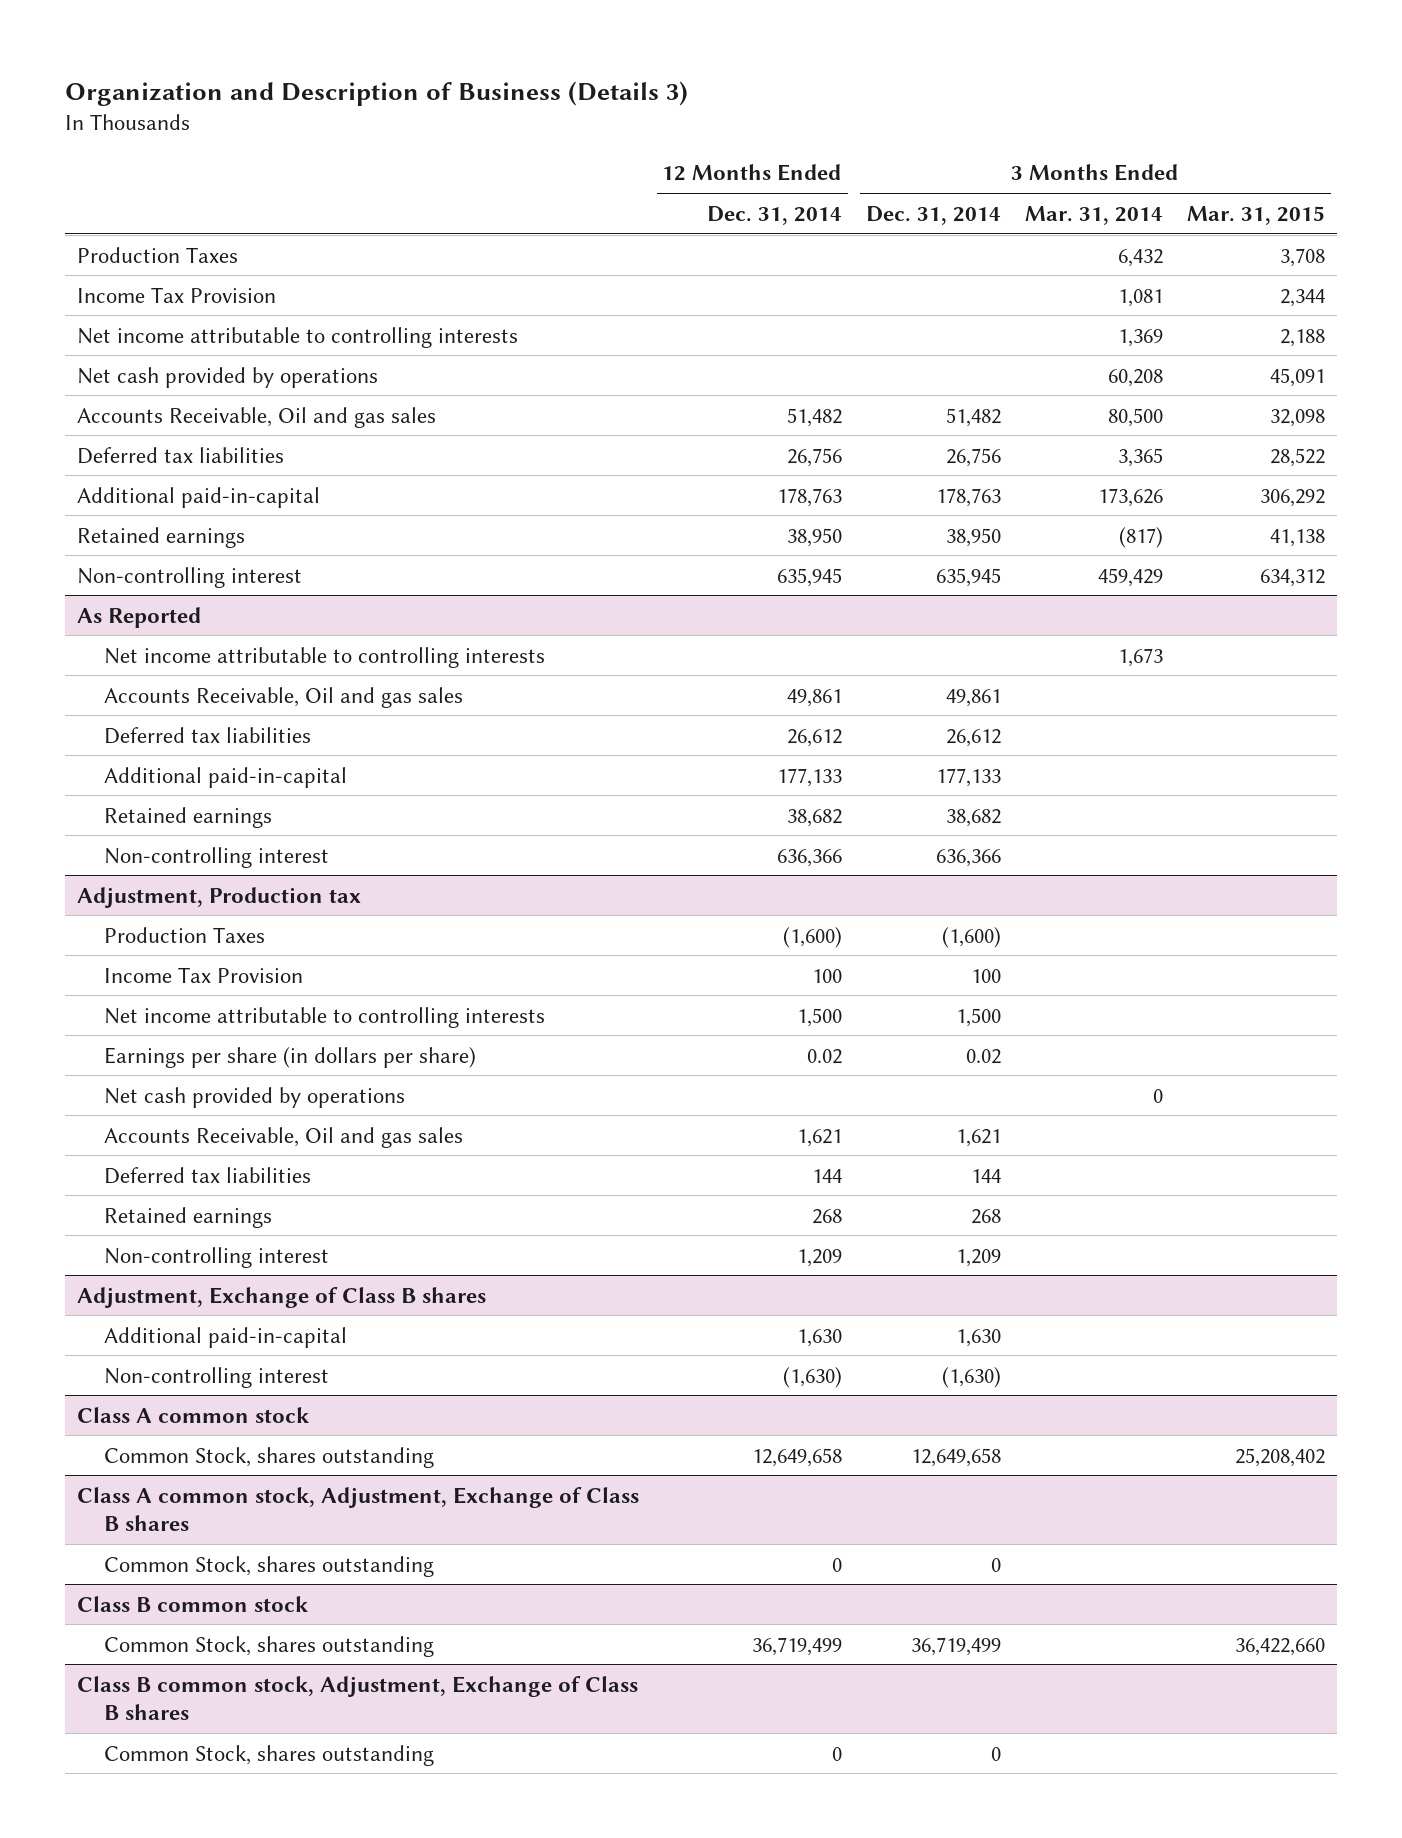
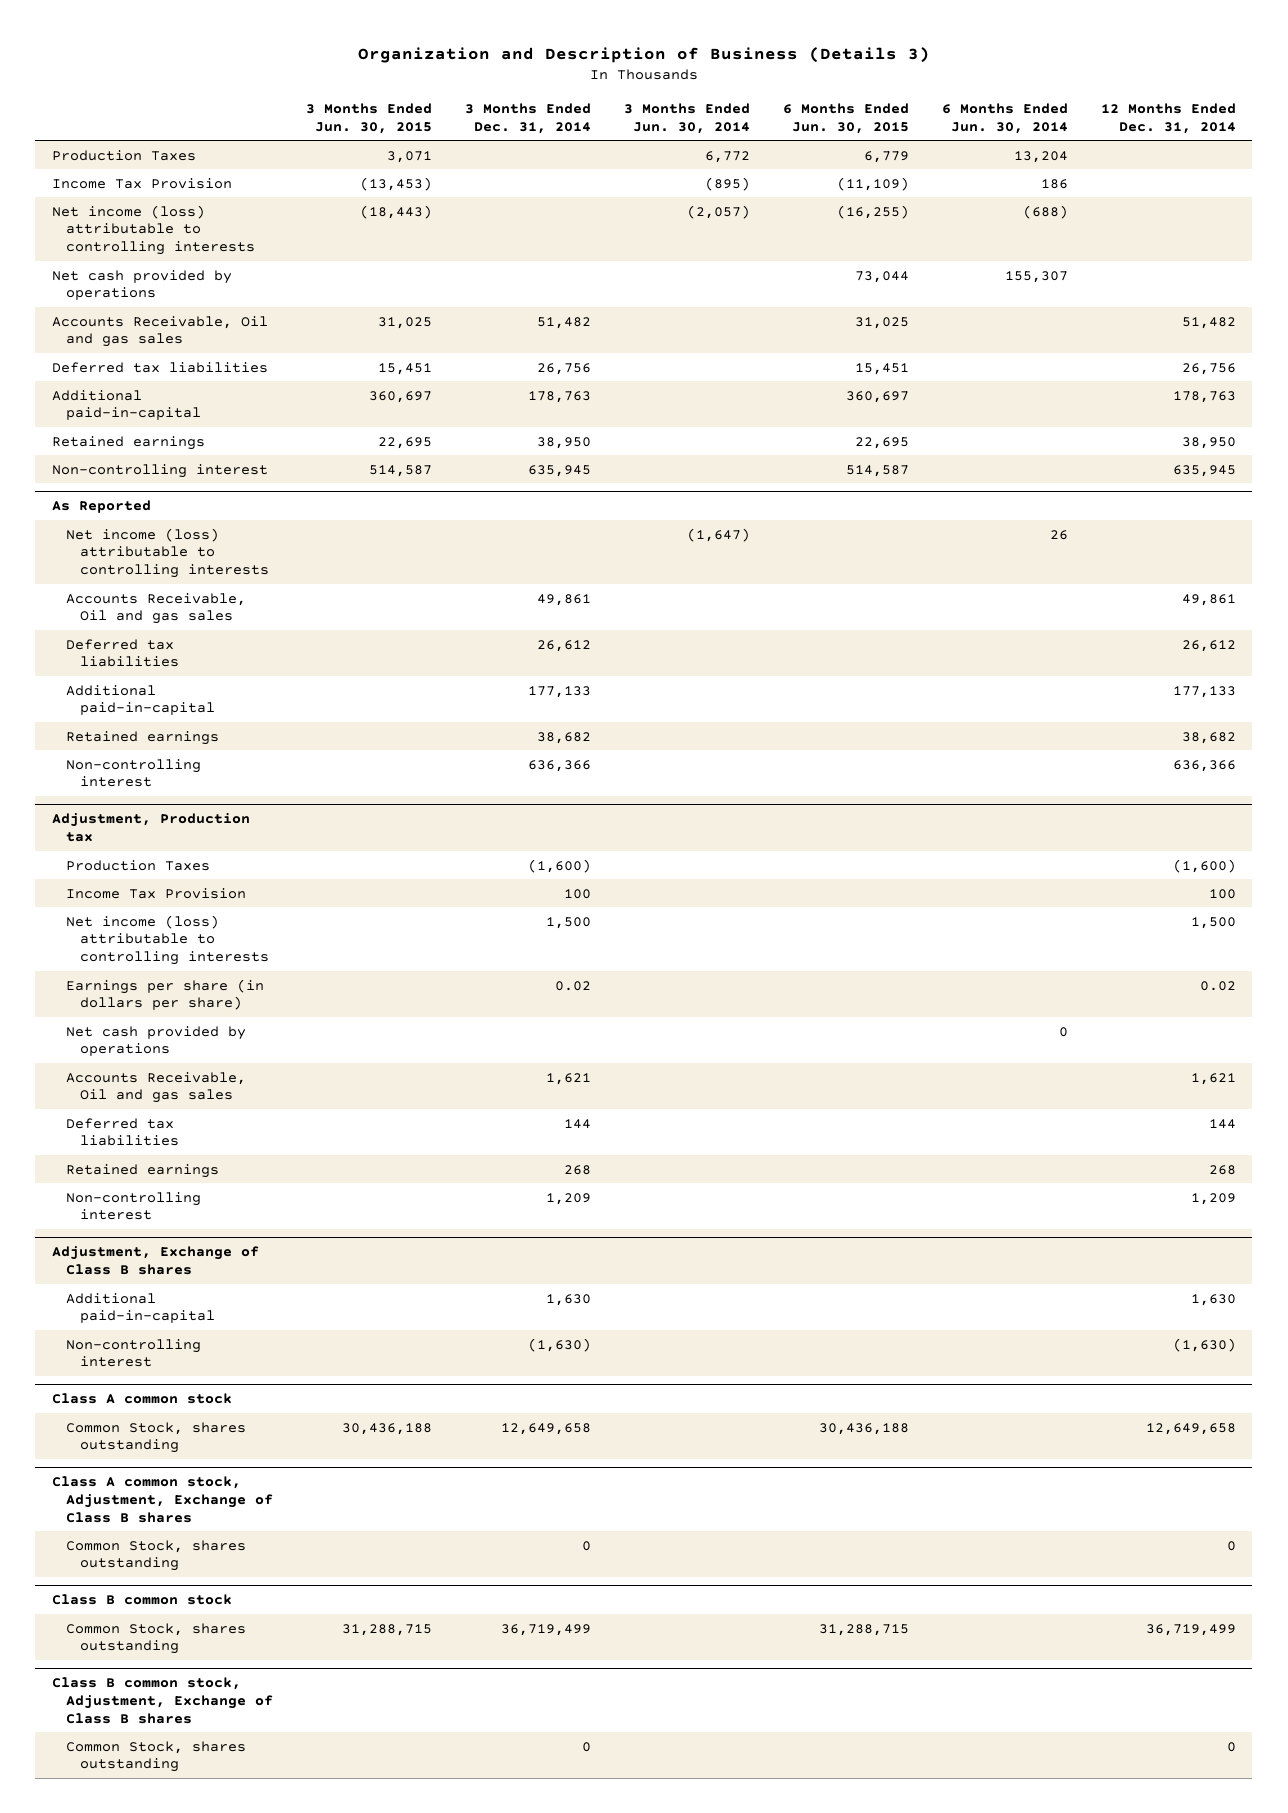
[1024,205,1163,225] Mar. 31, 2014 -> none
[1186,205,1325,225] Mar. 31, 2015 -> none
none -> [305,102,432,134] 3 Months Ended Jun. 30, 2015
none -> [623,102,750,134] 3 Months Ended Jun. 30, 2014
none -> [782,102,909,134] 6 Months Ended Jun. 30, 2015
none -> [941,102,1068,134] 6 Months Ended Jun. 30, 2014
[77,326,519,348] Net income attributable to controlling interests -> [51,204,255,255] Net income (loss) attributable to controlling interests
[104,646,546,668] Net income attributable to controlling interests -> [65,527,269,578] Net income (loss) attributable to controlling interests
[104,1006,546,1028] Net income attributable to controlling interests -> [65,914,269,965] Net income (loss) attributable to controlling interests

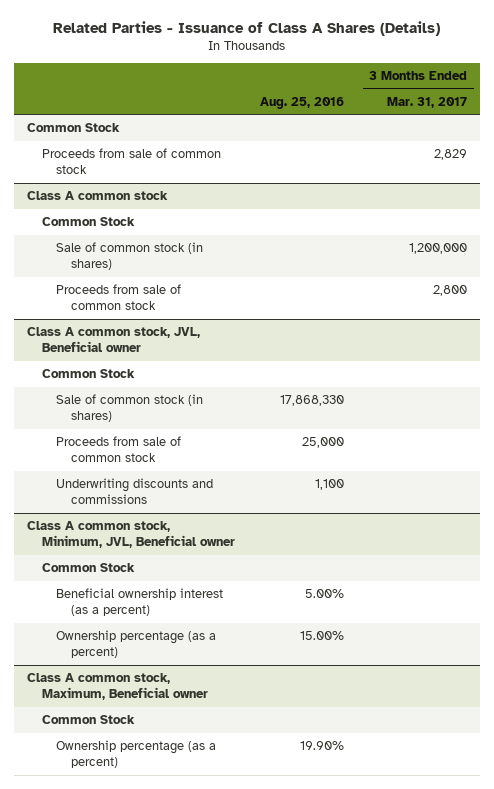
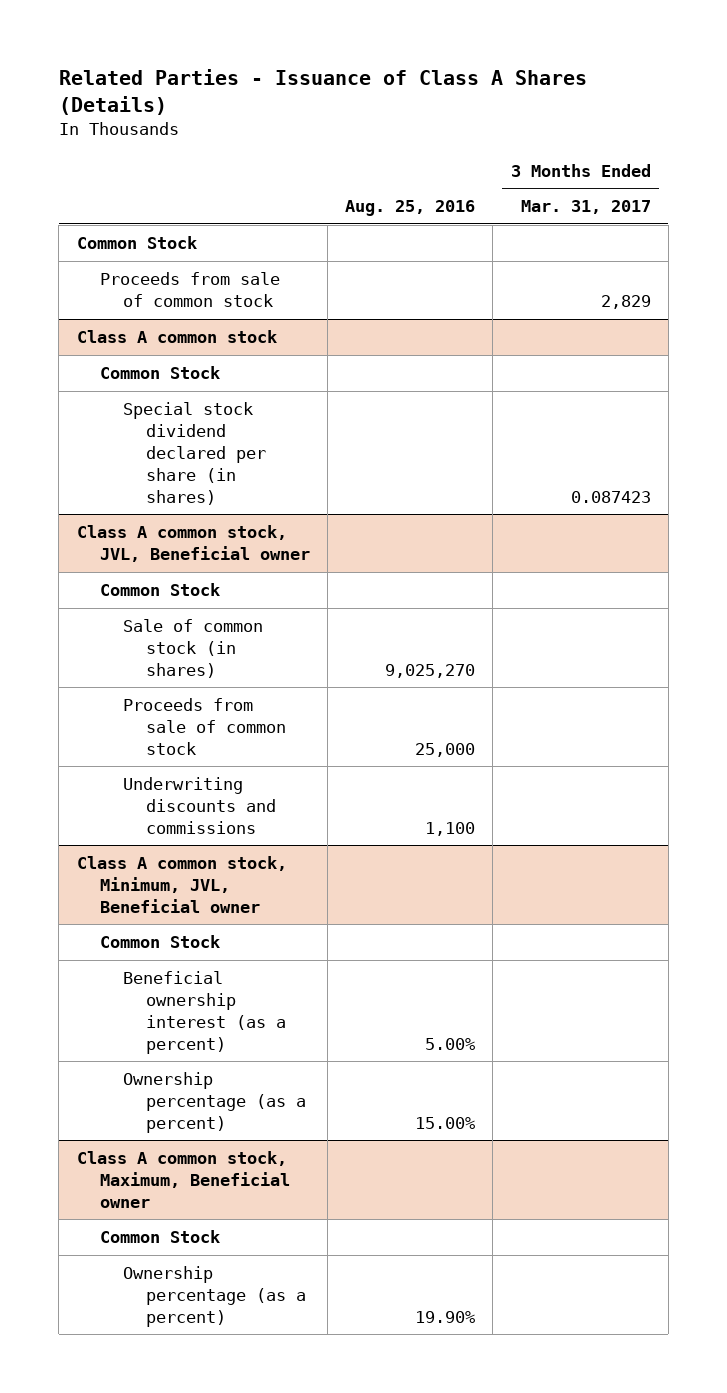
[56,242,204,271] Sale of common stock (in shares) -> none
[56,284,182,311] Proceeds from sale of common stock -> none
none -> [122,402,266,505] Special stock dividend declared per share (in shares)
[279,395,344,407] 17,868,330 -> [385,663,476,678] 9,025,270

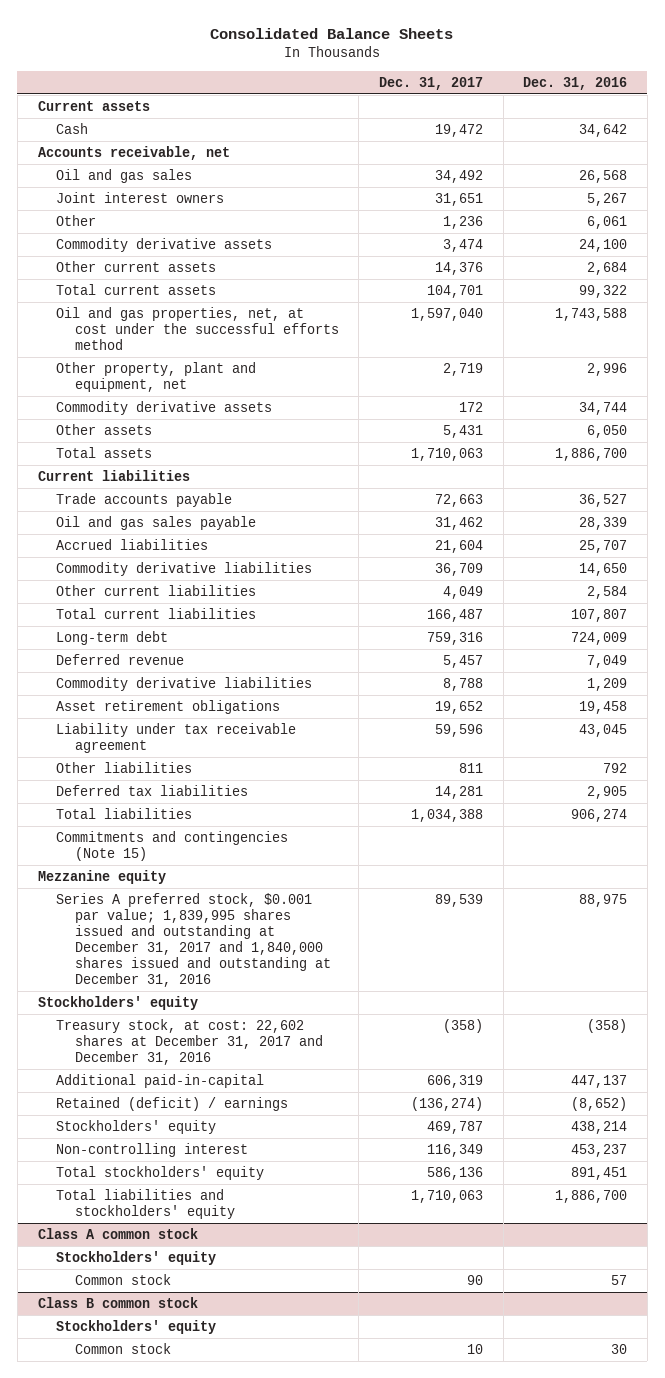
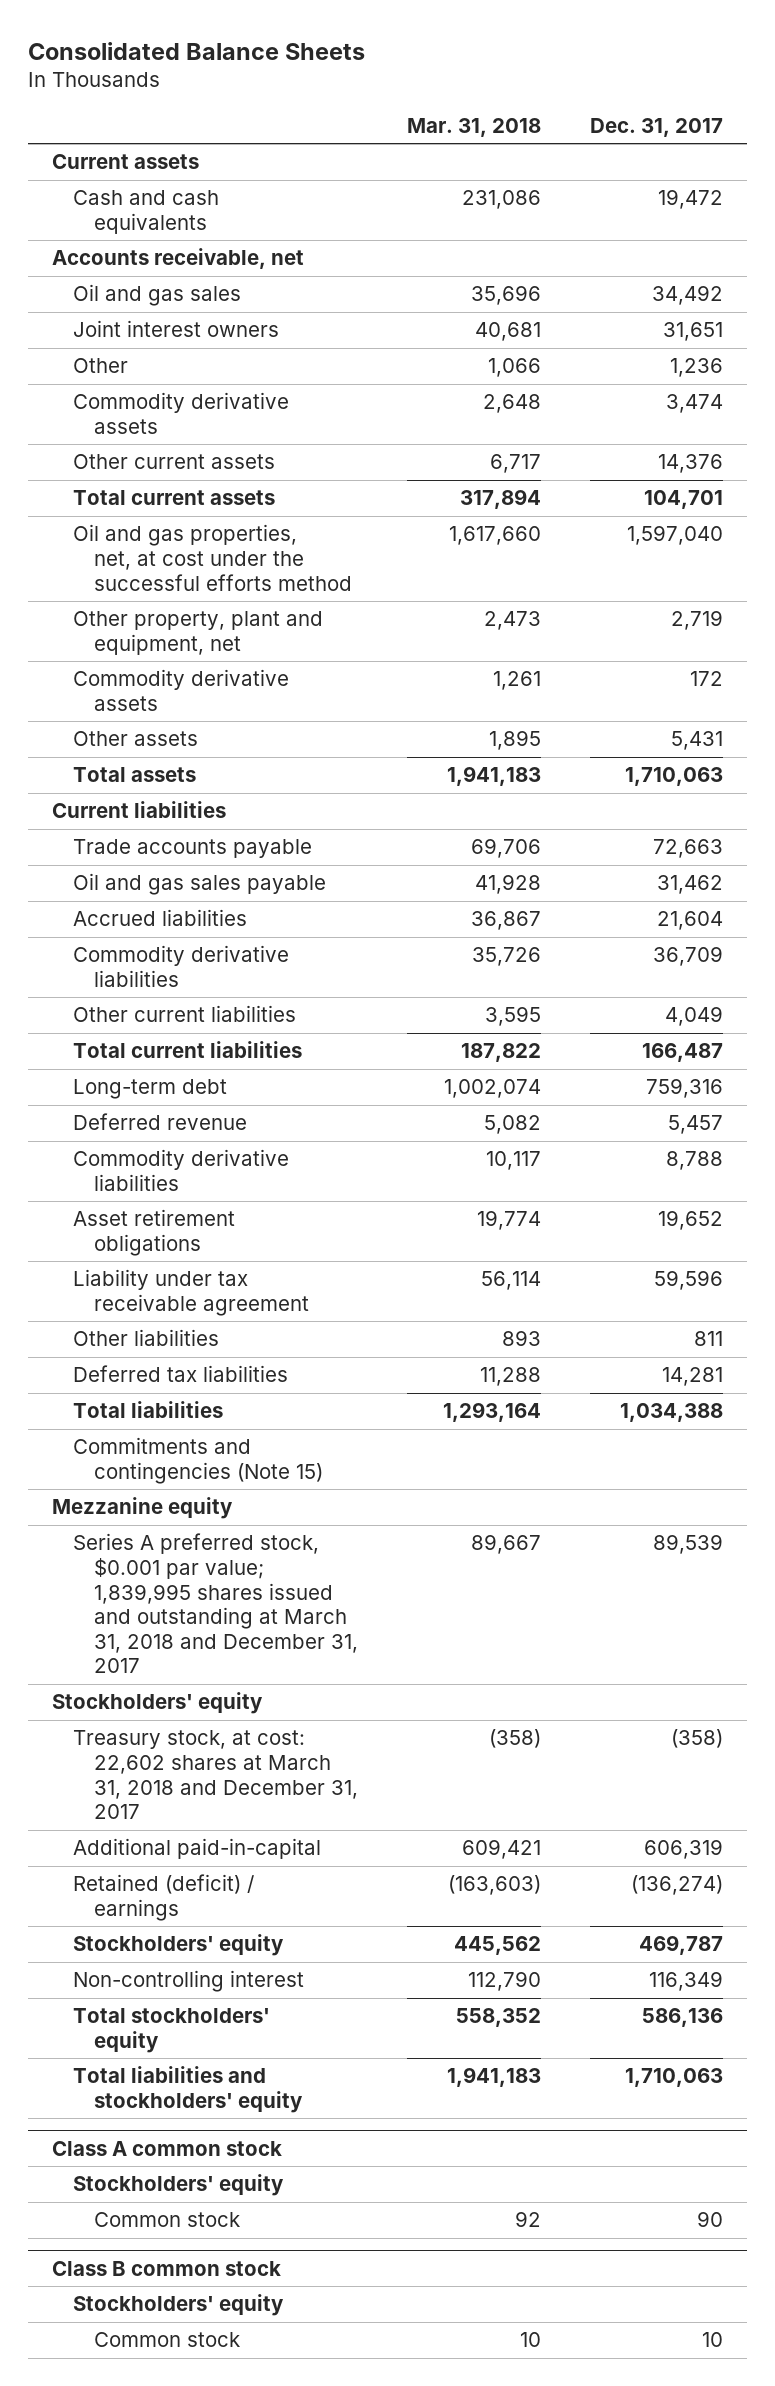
[523,76,628,90] Dec. 31, 2016 -> none
none -> [407,117,542,137] Mar. 31, 2018
[56,122,89,134] Cash -> [73,190,220,234] Cash and cash equivalents
[56,892,331,987] Series A preferred stock, $0.001 par value; 1,839,995 shares issued and outstanding at December 31, 2017 and 1,840,000 shares issued and outstanding at December 31, 2016 -> [73,1533,359,1674] Series A preferred stock, $0.001 par value; 1,839,995 shares issued and outstanding at March 31, 2018 and December 31, 2017
[56,1018,323,1065] Treasury stock, at cost: 22,602 shares at December 31, 2017 and December 31, 2016 -> [73,1730,359,1820] Treasury stock, at cost: 22,602 shares at March 31, 2018 and December 31, 2017

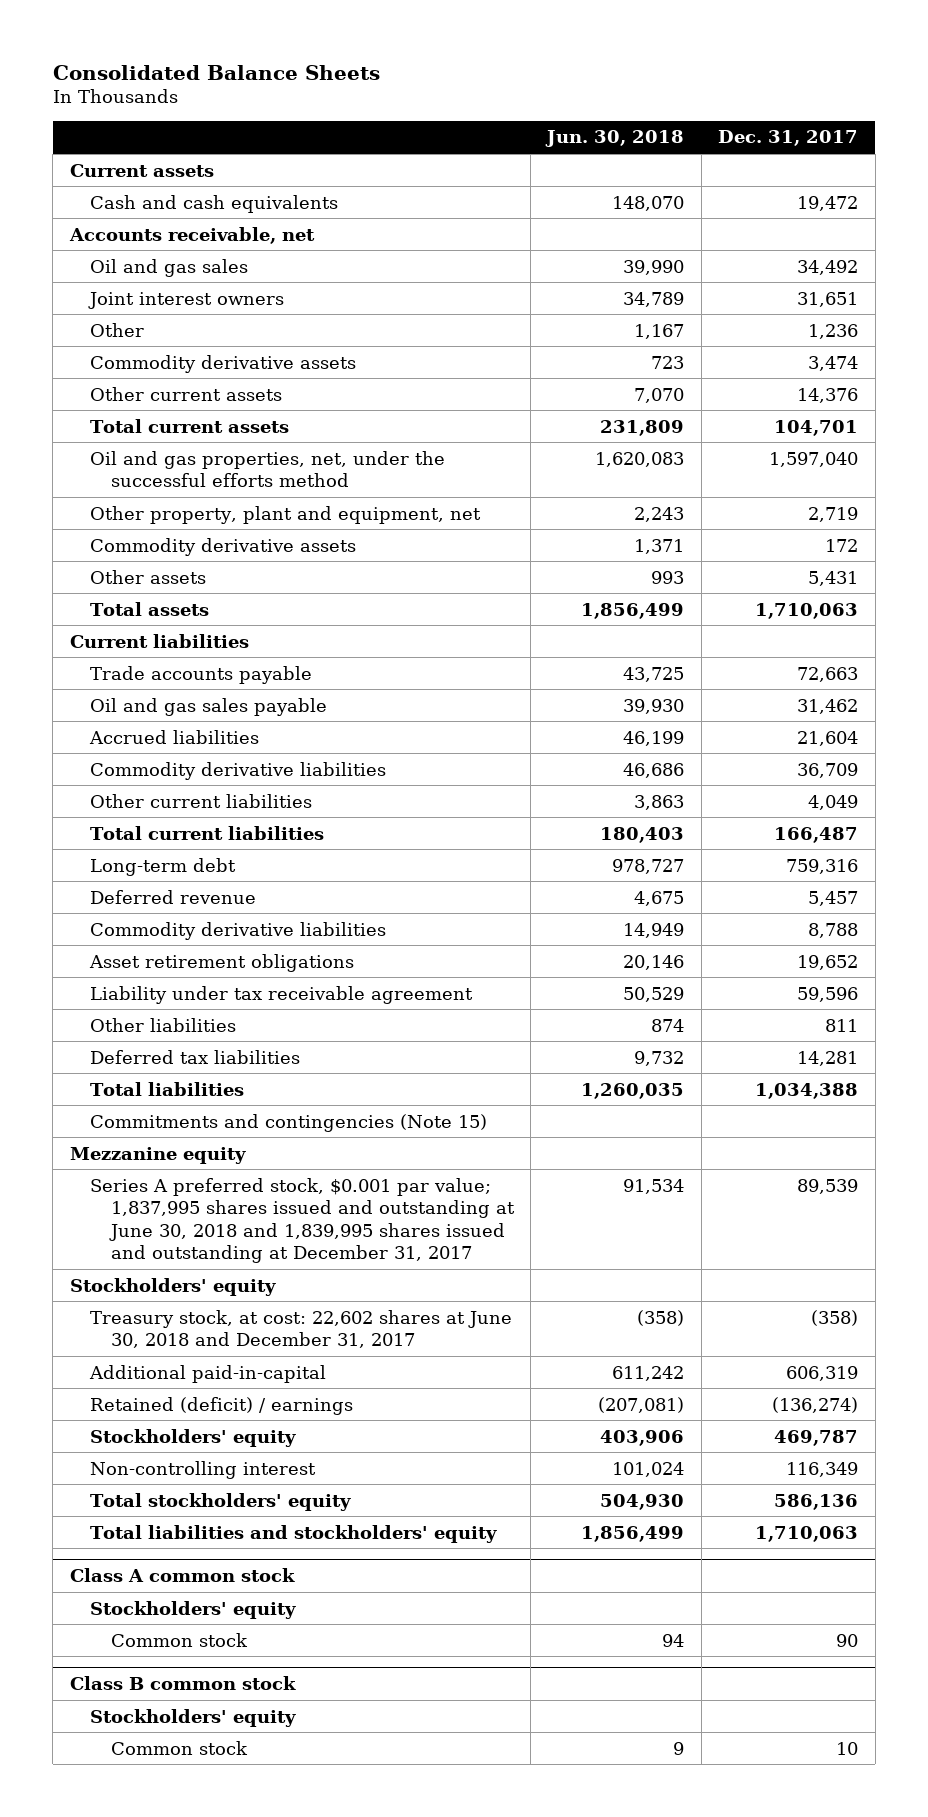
[407,117,542,137] Mar. 31, 2018 -> none
none -> [545,130,685,148] Jun. 30, 2018
[73,524,353,591] Oil and gas properties, net, at cost under the successful efforts method -> [90,450,446,488] Oil and gas properties, net, under the successful efforts method
[73,1533,359,1674] Series A preferred stock, $0.001 par value; 1,839,995 shares issued and outstanding at March 31, 2018 and December 31, 2017 -> [90,1177,515,1264] Series A preferred stock, $0.001 par value; 1,837,995 shares issued and outstanding at June 30, 2018 and 1,839,995 shares issued and outstanding at December 31, 2017
[73,1730,359,1820] Treasury stock, at cost: 22,602 shares at March 31, 2018 and December 31, 2017 -> [90,1309,513,1349] Treasury stock, at cost: 22,602 shares at June 30, 2018 and December 31, 2017

